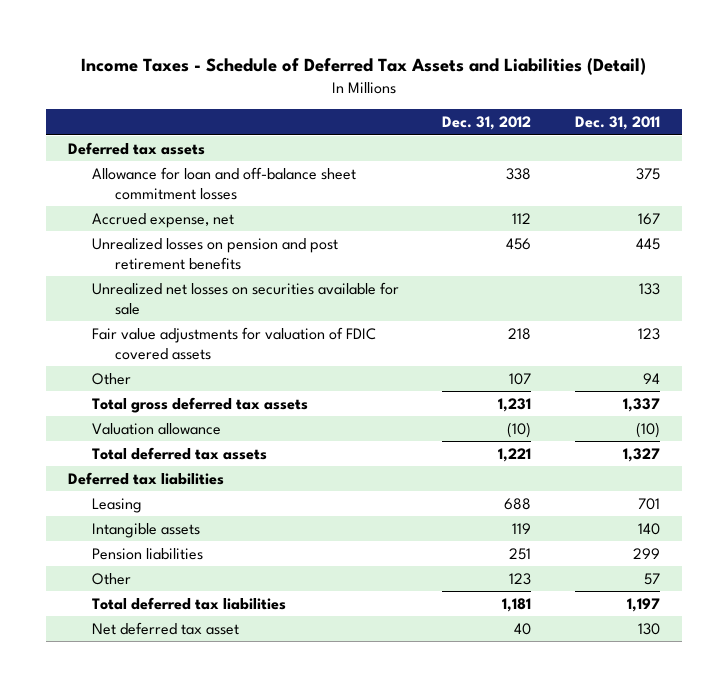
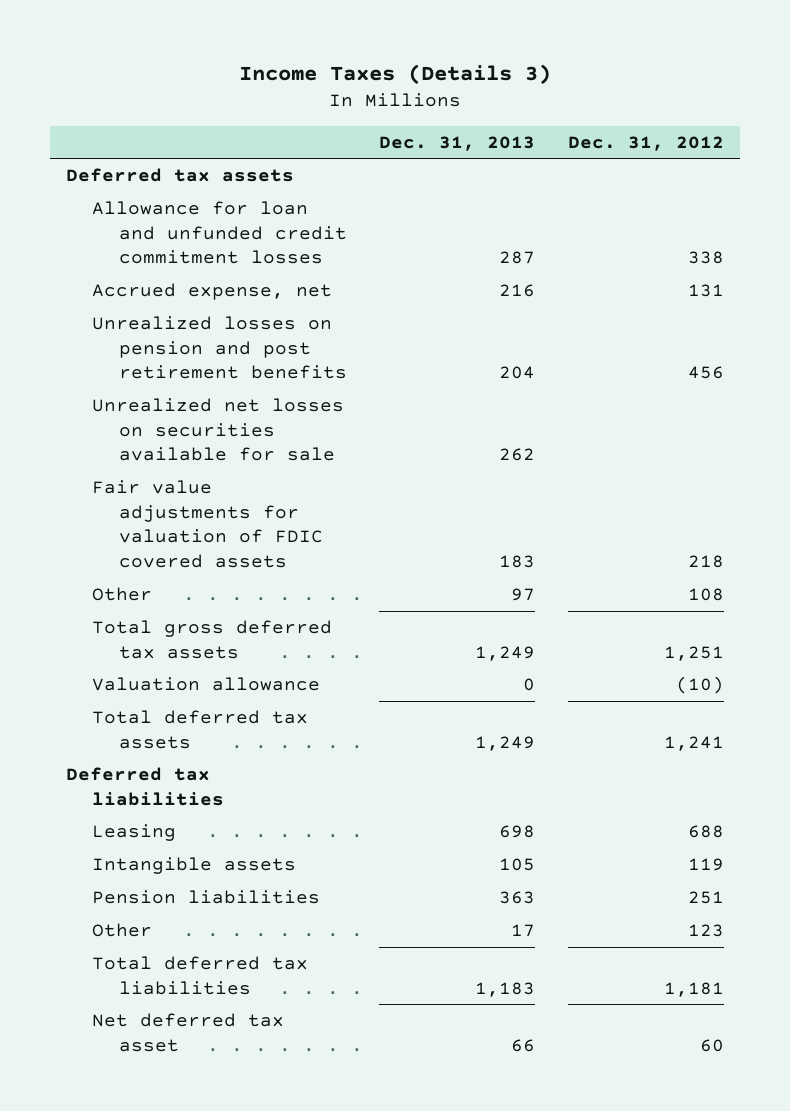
[81,58,647,76] Income Taxes - Schedule of Deferred Tax Assets and Liabilities (Detail) -> [239,64,552,85] Income Taxes (Details 3)
[575,116,661,131] Dec. 31, 2011 -> none
none -> [379,135,536,151] Dec. 31, 2013
[91,167,356,200] Allowance for loan and off-balance sheet commitment losses -> [92,201,347,265] Allowance for loan and unfunded credit commitment losses
[512,213,532,225] 112 -> [687,284,724,298] 131
[509,373,532,386] 107 -> [687,588,724,602] 108
[498,398,532,413] 1,231 -> [663,645,724,661] 1,251
[498,448,532,463] 1,221 -> [663,735,724,751] 1,241
[514,623,532,636] 40 -> [699,1038,724,1052] 60

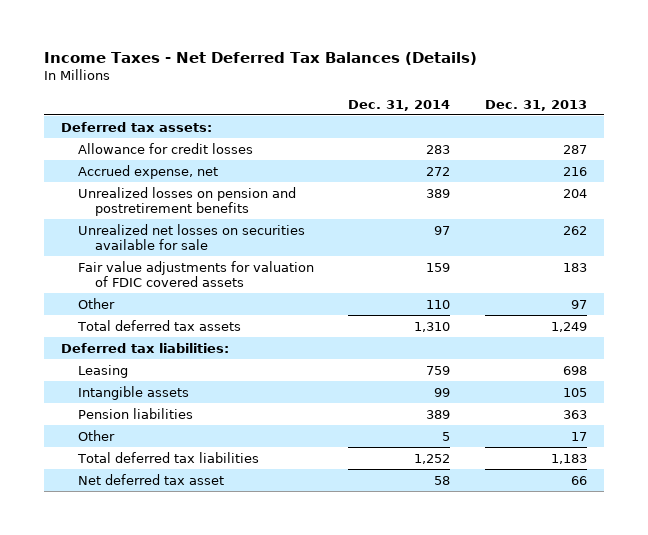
[239,64,552,85] Income Taxes (Details 3) -> [43,52,477,66] Income Taxes - Net Deferred Tax Balances (Details)
[567,135,724,151] Dec. 31, 2012 -> none
none -> [348,99,451,111] Dec. 31, 2014
[66,168,295,183] Deferred tax assets -> [61,121,213,132] Deferred tax assets:
[92,201,347,265] Allowance for loan and unfunded credit commitment losses -> [78,142,254,154] Allowance for credit losses
[92,316,347,380] Unrealized losses on pension and post retirement benefits -> [78,186,297,216] Unrealized losses on pension and postretirement benefits
[92,620,333,659] Total gross deferred tax assets -> none
[92,677,321,692] Valuation allowance -> none
[66,767,225,806] Deferred tax liabilities -> [61,342,230,353] Deferred tax liabilities:

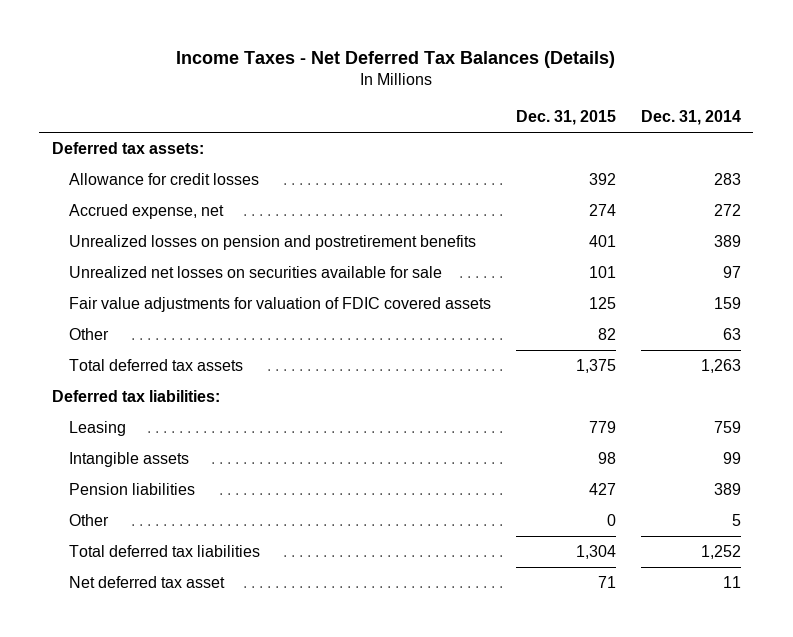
[484,99,587,111] Dec. 31, 2013 -> none
none -> [515,110,616,126] Dec. 31, 2015
[426,299,451,309] 110 -> [722,328,741,341] 63
[414,321,451,332] 1,310 -> [700,359,741,374] 1,263
[434,475,451,485] 58 -> [722,576,741,589] 11

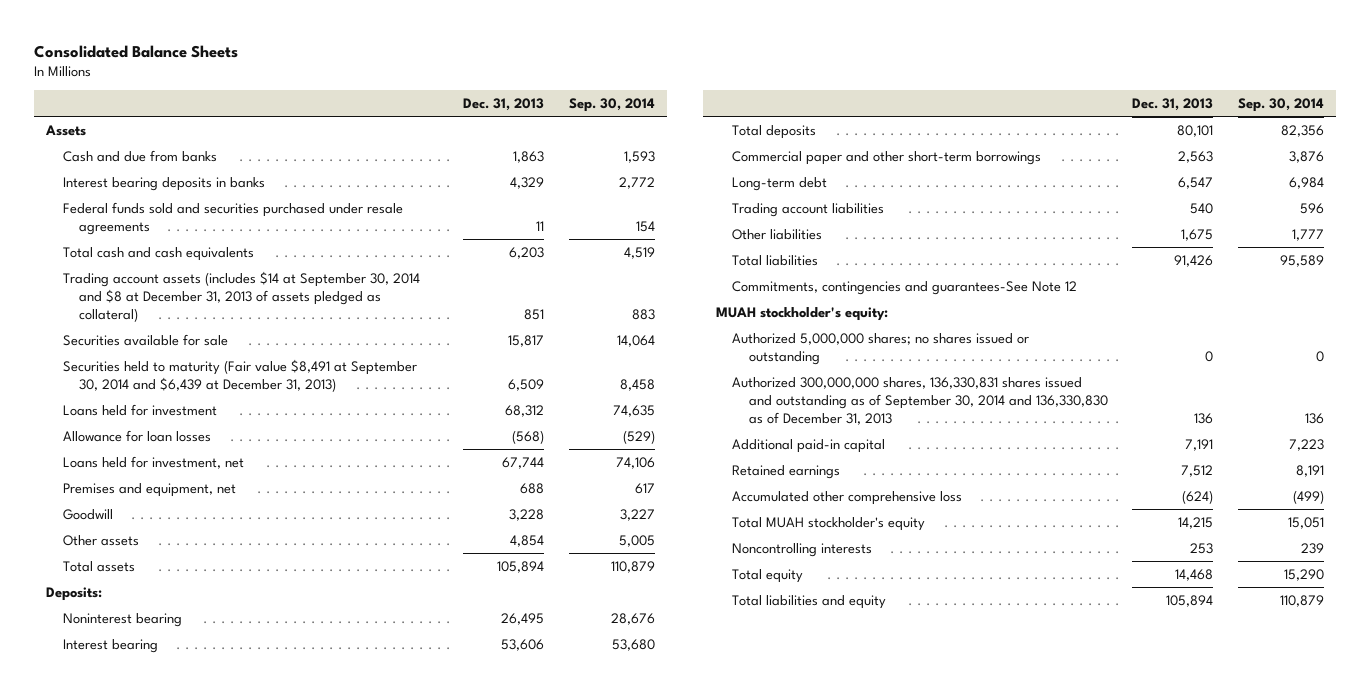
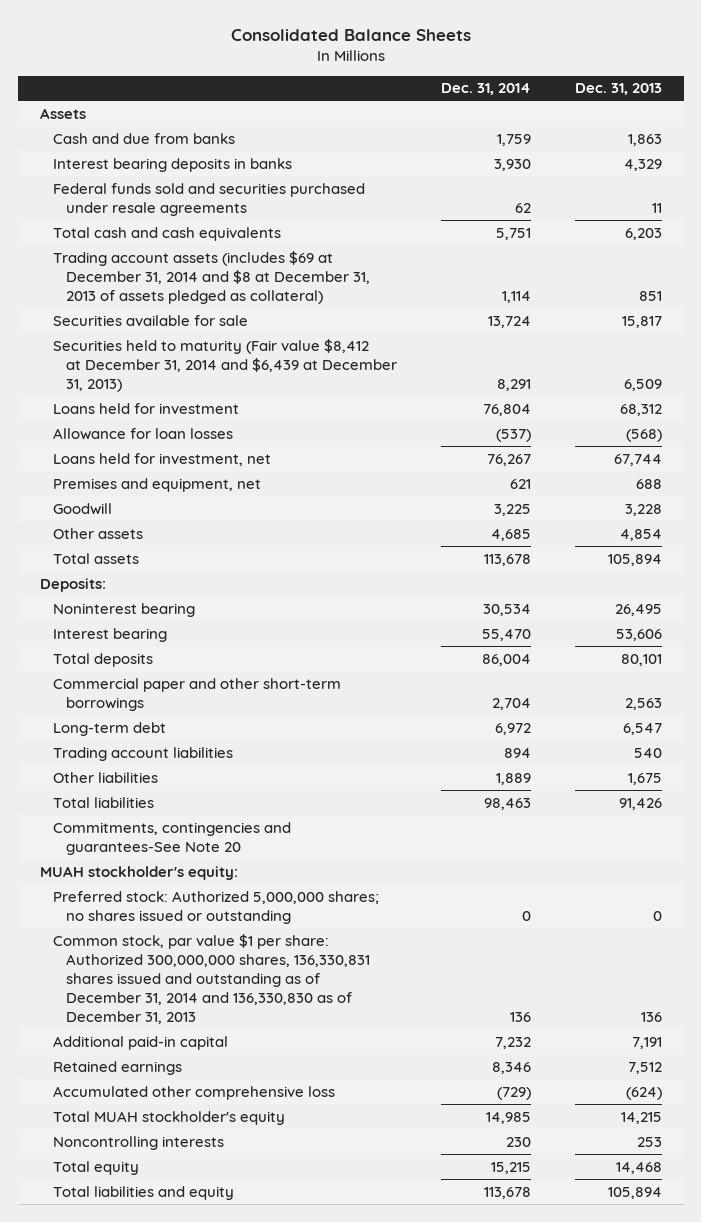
[568,98,655,113] Sep. 30, 2014 -> none
none -> [440,83,531,96] Dec. 31, 2014
[62,270,420,322] Trading account assets (includes $14 at September 30, 2014 and $8 at December 31, 2013 of assets pledged as collateral) -> [52,250,370,304] Trading account assets (includes $69 at December 31, 2014 and $8 at December 31, 2013 of assets pledged as collateral)
[62,358,417,392] Securities held to maturity (Fair value $8,491 at September 30, 2014 and $6,439 at December 31, 2013) -> [52,338,397,392] Securities held to maturity (Fair value $8,412 at December 31, 2014 and $6,439 at December 31, 2013)
[732,280,1078,295] Commitments, contingencies and guarantees-See Note 12 -> [52,821,291,855] Commitments, contingencies and guarantees-See Note 20
[732,332,1030,365] Authorized 5,000,000 shares; no shares issued or outstanding -> [52,890,379,924] Preferred stock: Authorized 5,000,000 shares; no shares issued or outstanding
[732,376,1108,425] Authorized 300,000,000 shares, 136,330,831 shares issued and outstanding as of September 30, 2014 and 136,330,830 as of December 31, 2013 -> [52,933,370,1024] Common stock, par value $1 per share: Authorized 300,000,000 shares, 136,330,831 shares issued and outstanding as of December 31, 2014 and 136,330,830 as of December 31, 2013

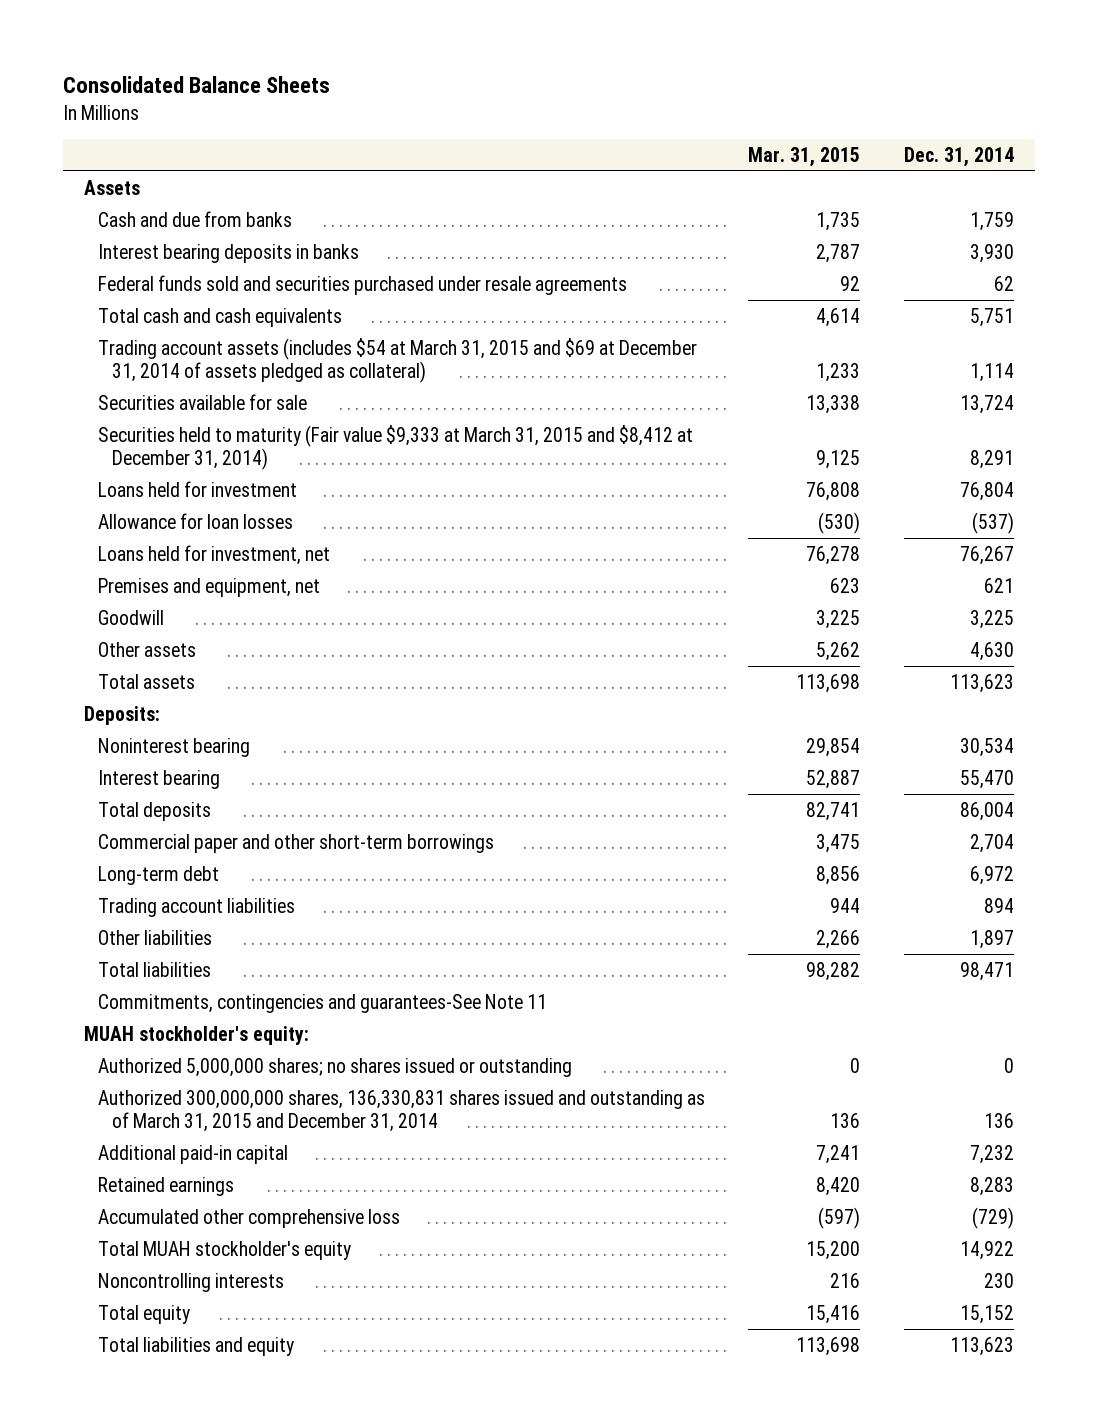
[574,83,662,96] Dec. 31, 2013 -> none
none -> [748,147,861,168] Mar. 31, 2015
[52,250,370,304] Trading account assets (includes $69 at December 31, 2014 and $8 at December 31, 2013 of assets pledged as collateral) -> [98,337,698,383] Trading account assets (includes $54 at March 31, 2015 and $69 at December 31, 2014 of assets pledged as collateral)
[52,338,397,392] Securities held to maturity (Fair value $8,412 at December 31, 2014 and $6,439 at December 31, 2013) -> [98,424,694,470] Securities held to maturity (Fair value $9,333 at March 31, 2015 and $8,412 at December 31, 2014)
[490,528,531,541] 4,685 -> [969,641,1014,661] 4,630
[483,553,531,566] 113,678 -> [949,673,1014,693] 113,623
[495,772,531,785] 1,889 -> [969,929,1014,949] 1,897
[483,797,531,810] 98,463 -> [959,961,1014,981] 98,471
[52,821,291,855] Commitments, contingencies and guarantees-See Note 20 -> [98,993,548,1013] Commitments, contingencies and guarantees-See Note 11
[52,890,379,924] Preferred stock: Authorized 5,000,000 shares; no shares issued or outstanding -> [98,1057,573,1077] Authorized 5,000,000 shares; no shares issued or outstanding
[52,933,370,1024] Common stock, par value $1 per share: Authorized 300,000,000 shares, 136,330,831 shares issued and outstanding as of December 31, 2014 and 136,330,830 as of December 31, 2013 -> [98,1089,706,1132] Authorized 300,000,000 shares, 136,330,831 shares issued and outstanding as of March 31, 2015 and December 31, 2014
[491,1061,531,1074] 8,346 -> [969,1176,1014,1196] 8,283
[485,1111,531,1124] 14,985 -> [959,1240,1014,1260] 14,922
[490,1161,531,1174] 15,215 -> [959,1304,1014,1324] 15,152
[483,1186,531,1199] 113,678 -> [949,1336,1014,1356] 113,623

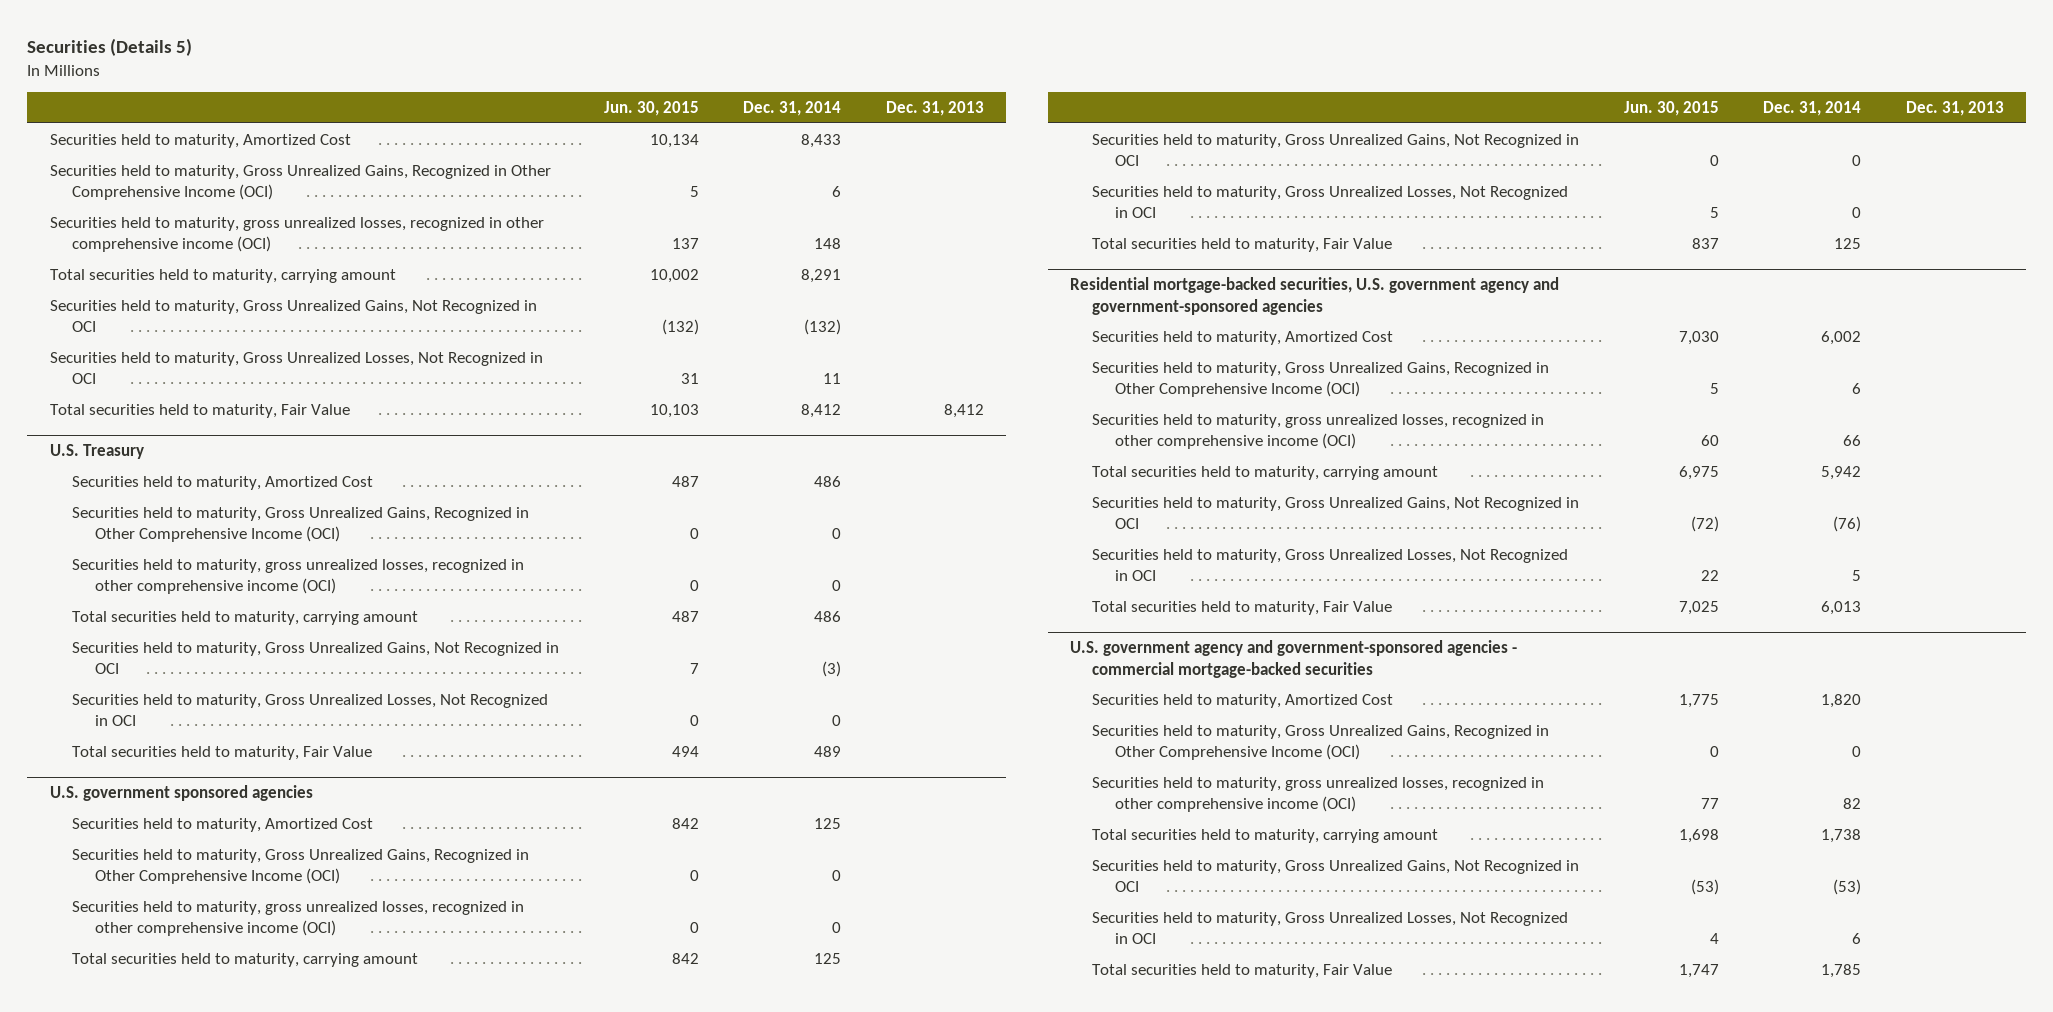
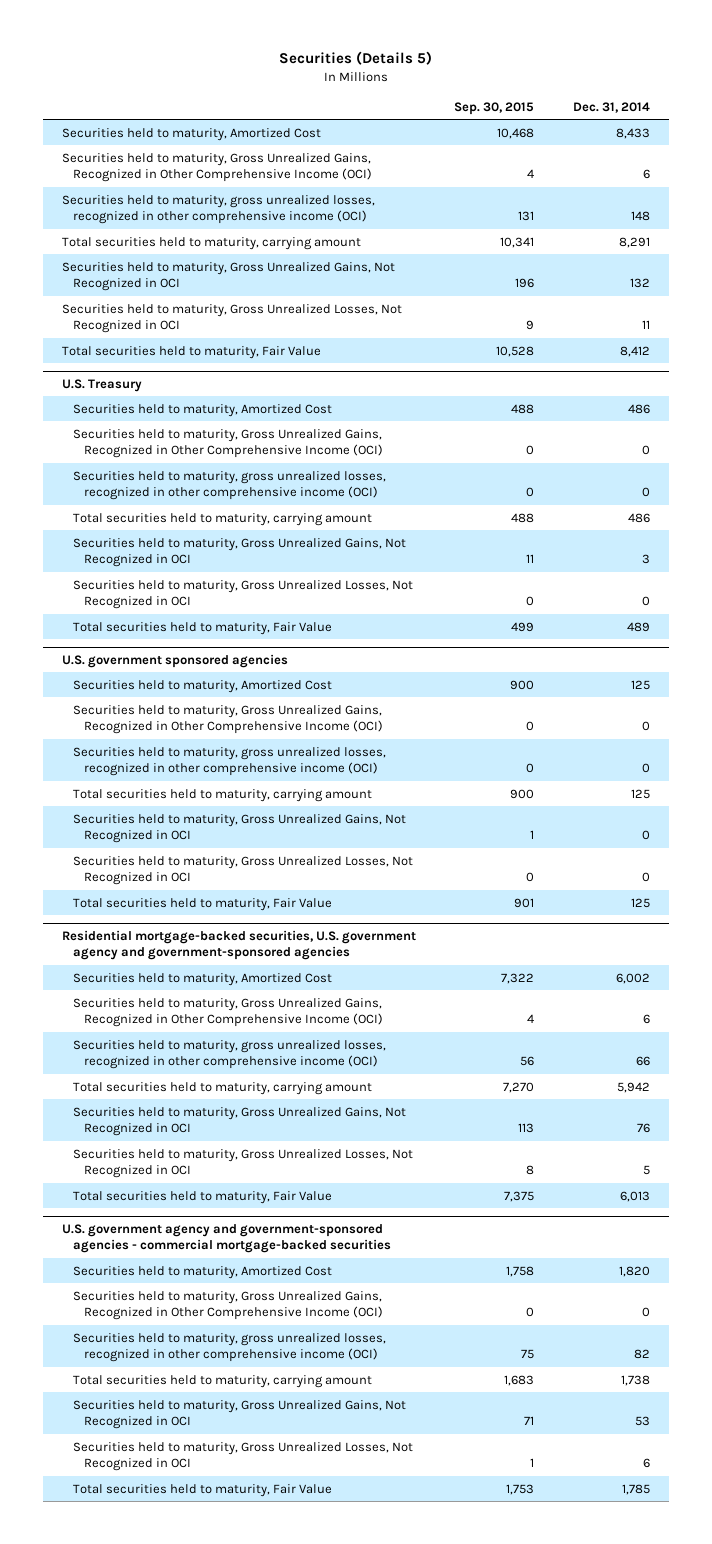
[603,101,699,117] Jun. 30, 2015 -> none
[885,101,984,117] Dec. 31, 2013 -> none
none -> [454,101,535,115] Sep. 30, 2015
[804,318,842,335] (132) -> [629,278,650,289] 132
[822,660,842,677] (3) -> [641,554,650,565] 3
[1833,515,1862,532] (76) -> [636,1123,650,1134] 76
[1833,878,1862,895] (53) -> [634,1416,650,1427] 53

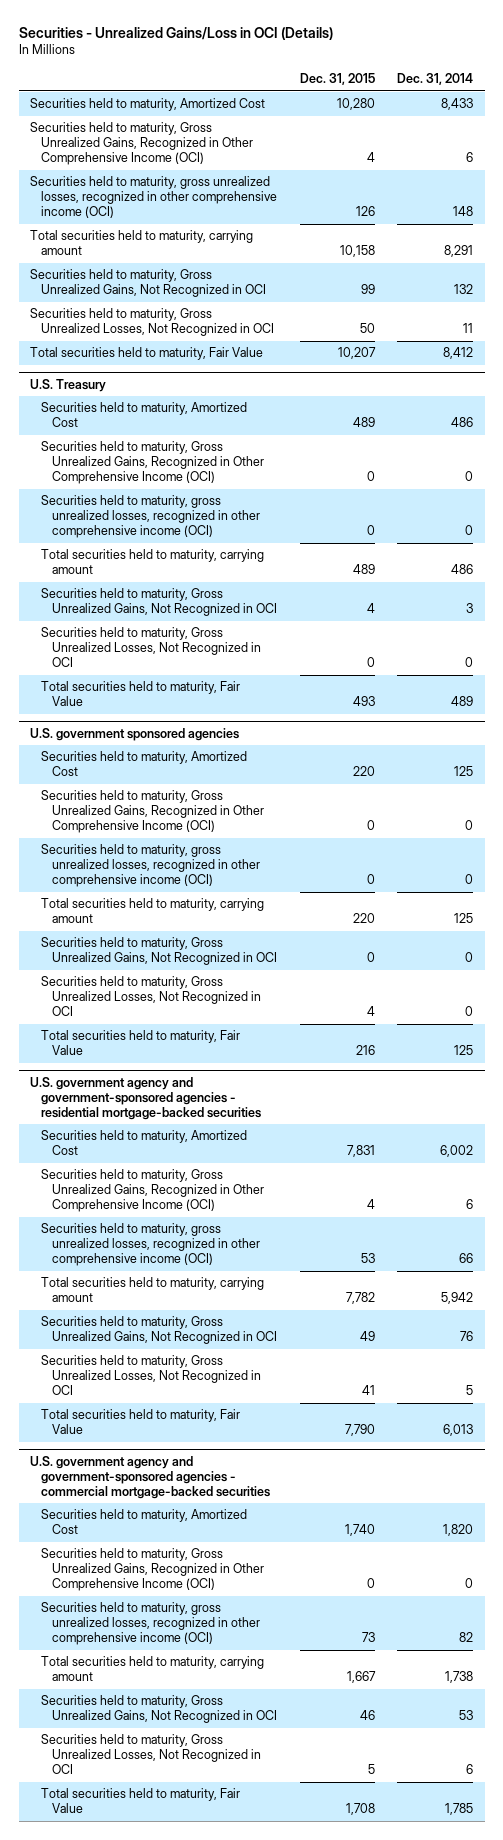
[278,51,432,66] Securities (Details 5) -> [18,26,333,40] Securities - Unrealized Gains/Loss in OCI (Details)
[454,101,535,115] Sep. 30, 2015 -> none
none -> [299,73,375,86] Dec. 31, 2015
[61,929,416,961] Residential mortgage-backed securities, U.S. government agency and government-sponsored agencies -> [29,1076,262,1120] U.S. government agency and government-sponsored agencies - residential mortgage-backed securities

